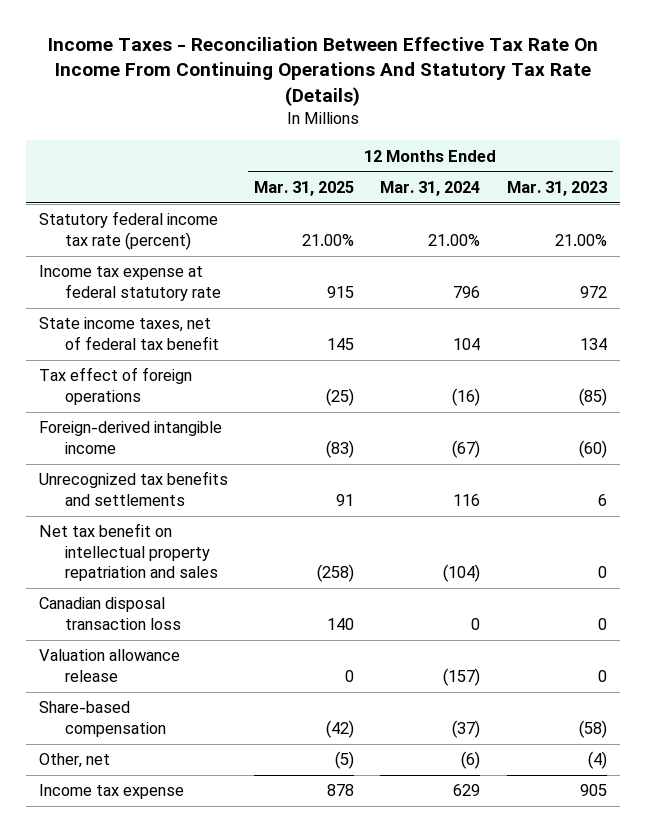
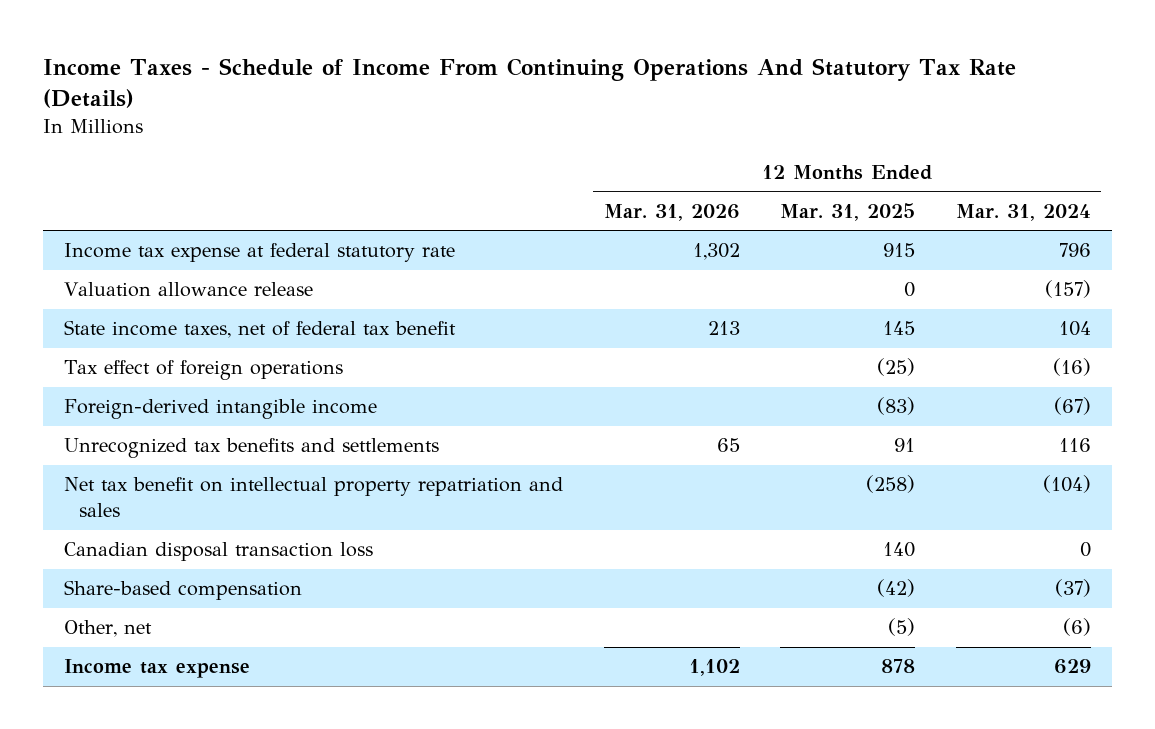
[47,37,598,106] Income Taxes - Reconciliation Between Effective Tax Rate On Income From Continuing Operations And Statutory Tax Rate (Details) -> [43,57,1017,108] Income Taxes - Schedule of Income From Continuing Operations And Statutory Tax Rate (Details)
[506,180,607,196] Mar. 31, 2023 -> none
none -> [603,204,740,222] Mar. 31, 2026
[38,211,218,250] Statutory federal income tax rate (percent) -> none
[38,649,180,682] Valuation allowance release -> [63,282,313,298] Valuation allowance release

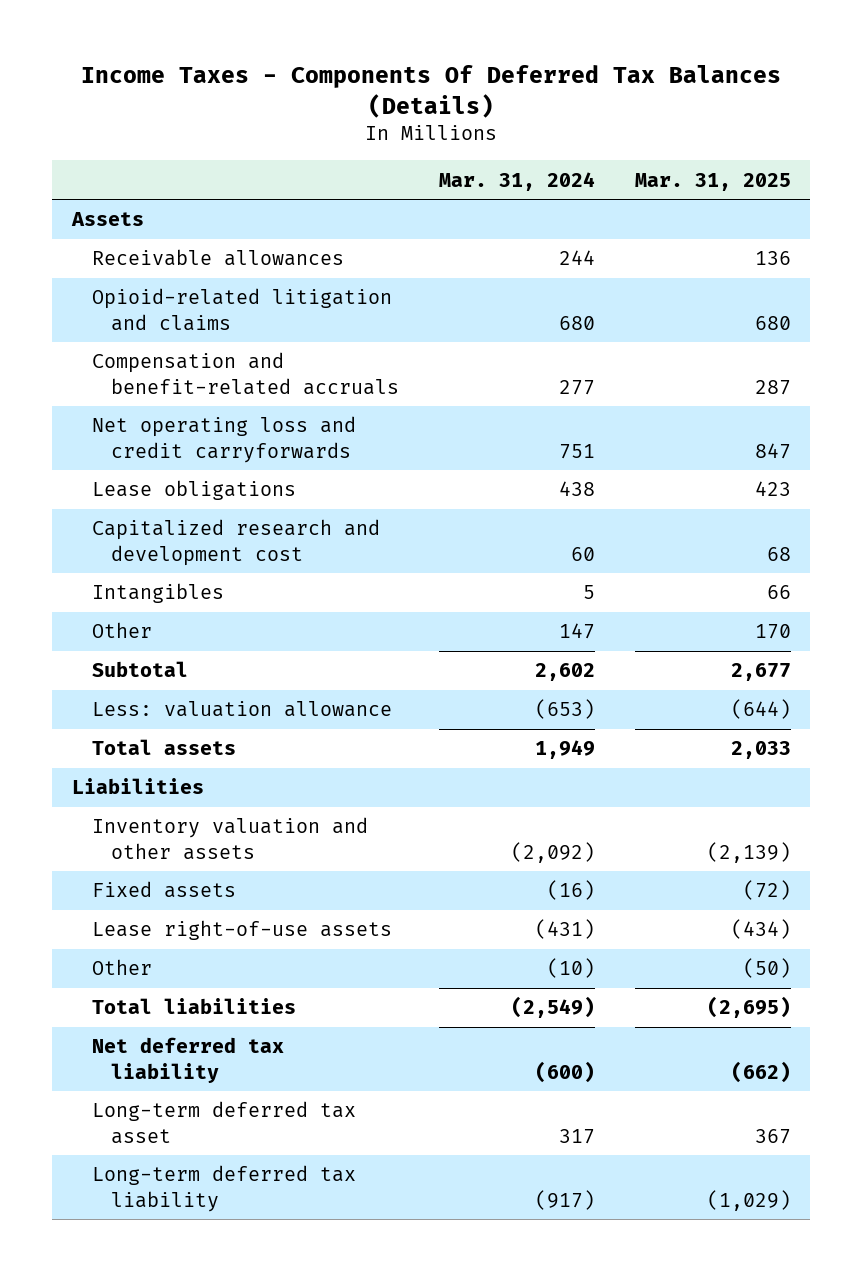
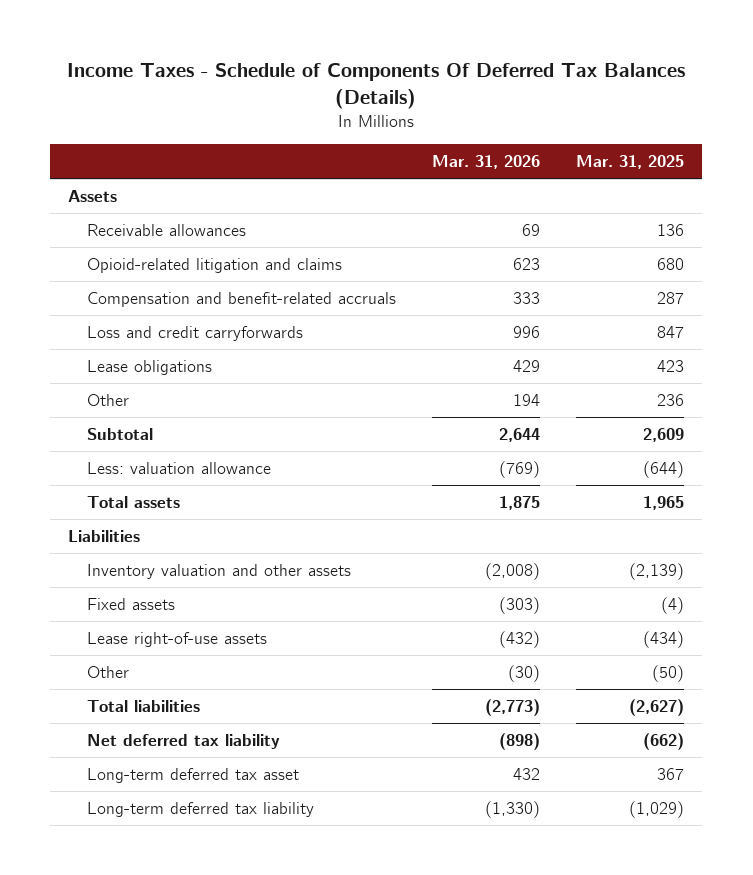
[81,65,782,118] Income Taxes - Components Of Deferred Tax Balances (Details) -> [67,63,686,109] Income Taxes - Schedule of Components Of Deferred Tax Balances (Details)
[438,171,595,191] Mar. 31, 2024 -> none
none -> [432,155,541,170] Mar. 31, 2026
[91,416,356,463] Net operating loss and credit carryforwards -> [87,325,304,341] Loss and credit carryforwards
[91,519,380,566] Capitalized research and development cost -> none
[91,583,224,604] Intangibles -> none
[754,624,791,640] 170 -> [657,393,685,406] 236
[730,663,791,682] 2,677 -> [643,427,685,442] 2,609
[730,741,791,760] 2,033 -> [643,495,685,510] 1,965
[742,880,791,901] (72) -> [661,596,685,614] (4)
[706,996,791,1019] (2,695) -> [629,698,685,716] (2,627)

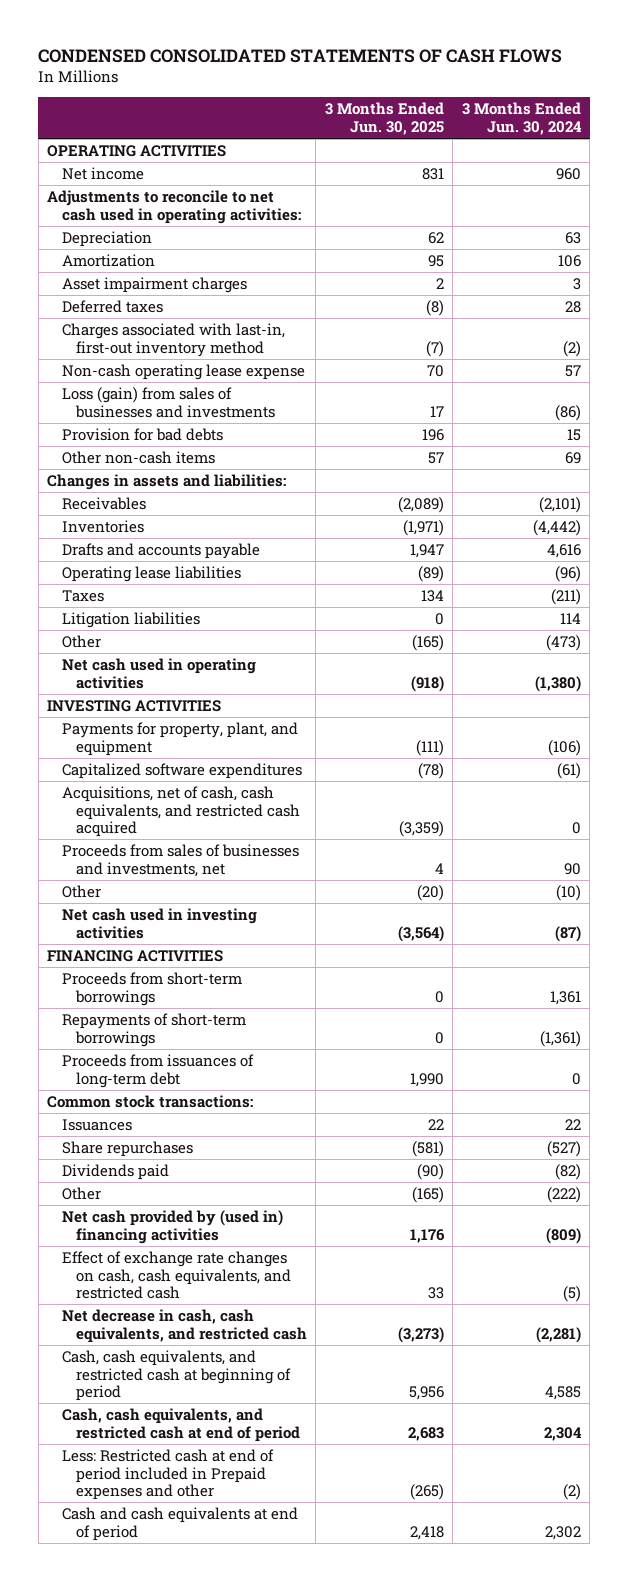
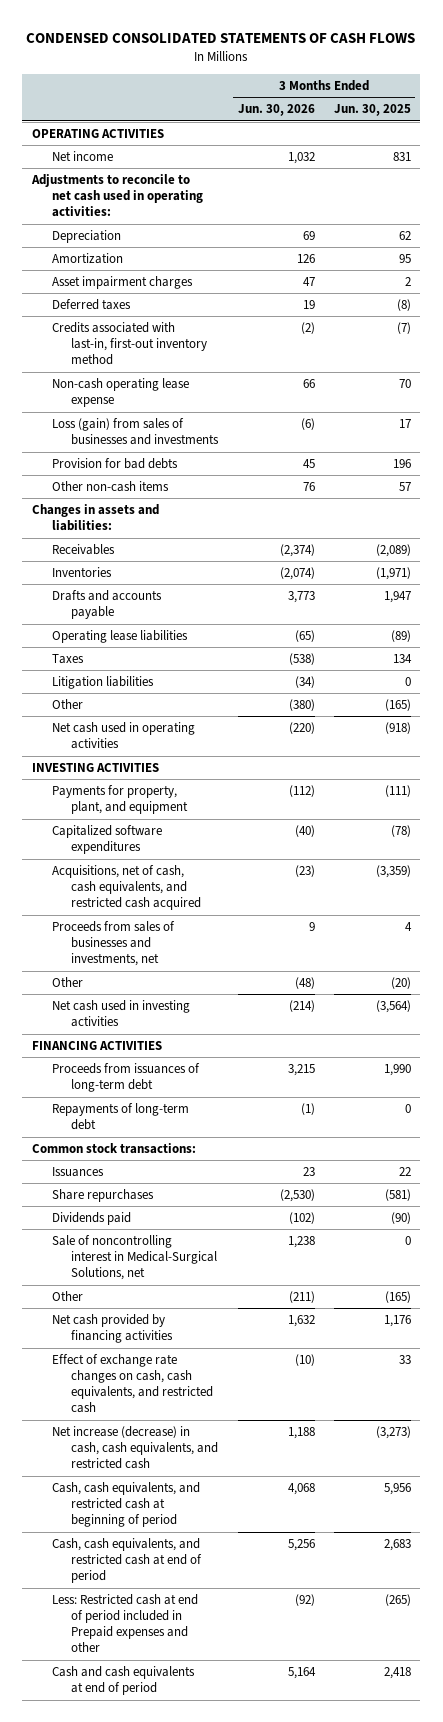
[461,102,582,135] 3 Months Ended Jun. 30, 2024 -> none
none -> [237,104,315,117] Jun. 30, 2026
[61,323,285,357] Charges associated with last-in, first-out inventory method -> [51,322,208,366] Credits associated with last-in, first-out inventory method
[61,972,242,1006] Proceeds from short-term borrowings -> none
[61,1013,246,1047] Repayments of short-term borrowings -> none
none -> [51,1103,189,1131] Repayments of long-term debt
none -> [51,1235,218,1281] Sale of noncontrolling interest in Medical-Surgical Solutions, net
[61,1210,283,1244] Net cash provided by (used in) financing activities -> [51,1314,174,1344] Net cash provided by financing activities
[61,1309,307,1343] Net decrease in cash, cash equivalents, and restricted cash -> [51,1426,219,1470] Net increase (decrease) in cash, cash equivalents, and restricted cash

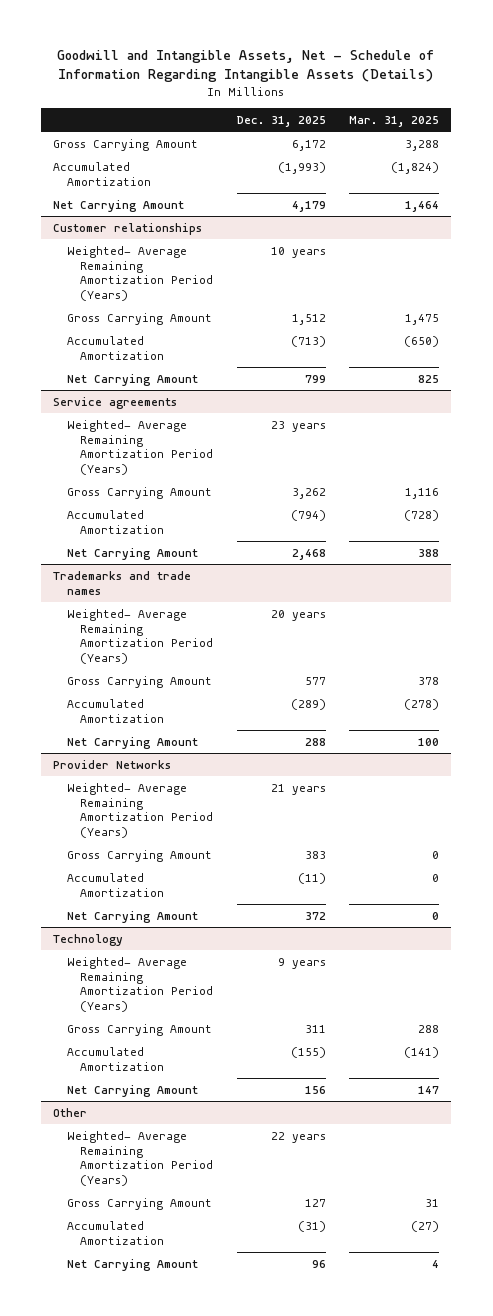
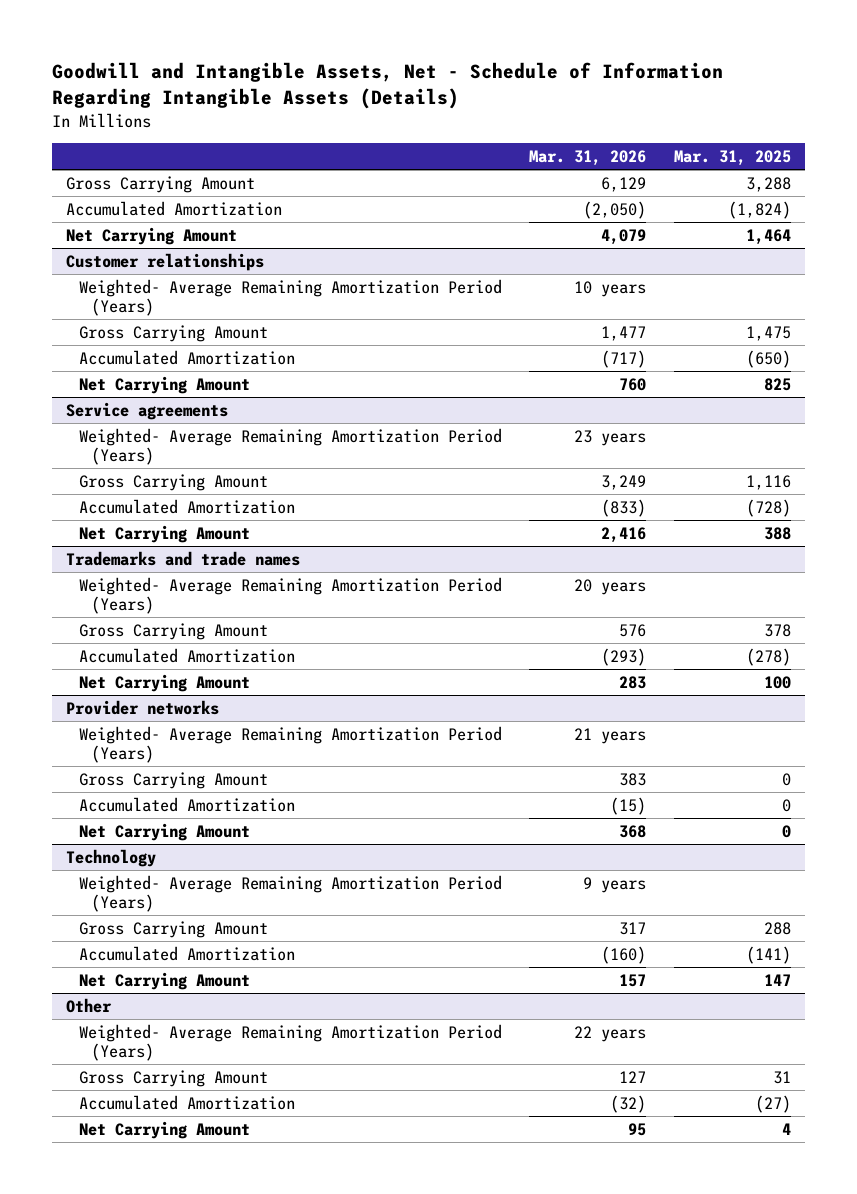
[236,115,326,127] Dec. 31, 2025 -> none
none -> [529,150,647,167] Mar. 31, 2026
[53,759,172,769] Provider Networks -> [66,699,220,715] Provider networks

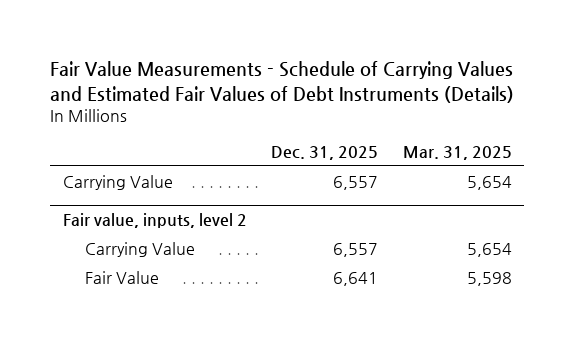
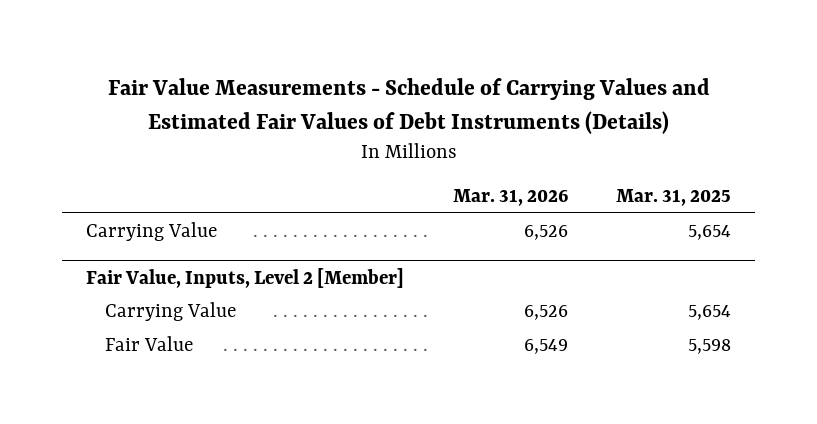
[271,145,379,160] Dec. 31, 2025 -> none
none -> [452,189,568,207] Mar. 31, 2026
[62,213,247,229] Fair value, inputs, level 2 -> [86,267,405,288] Fair Value, Inputs, Level 2 [Member]

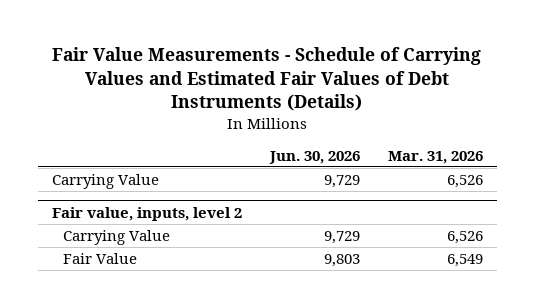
[615,189,731,207] Mar. 31, 2025 -> none
none -> [268,150,360,164] Jun. 30, 2026
[86,267,405,288] Fair Value, Inputs, Level 2 [Member] -> [51,206,242,221] Fair value, inputs, level 2

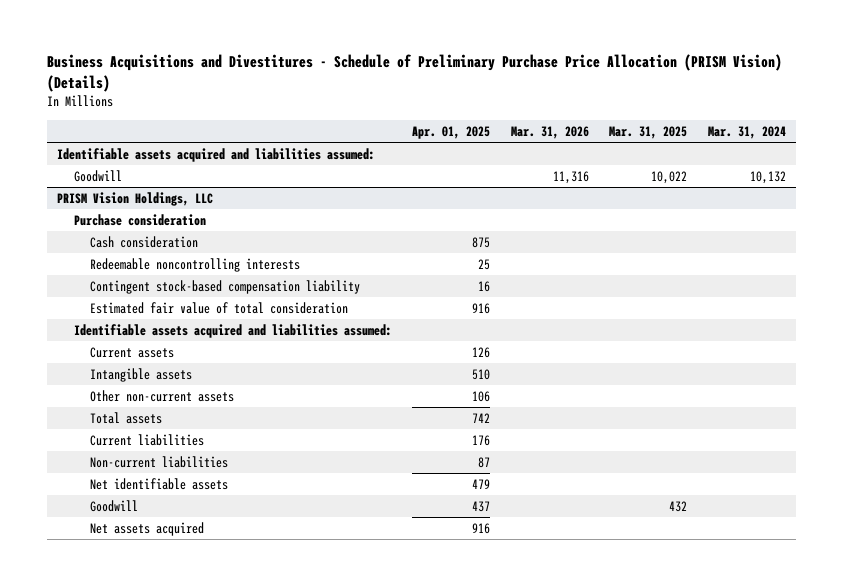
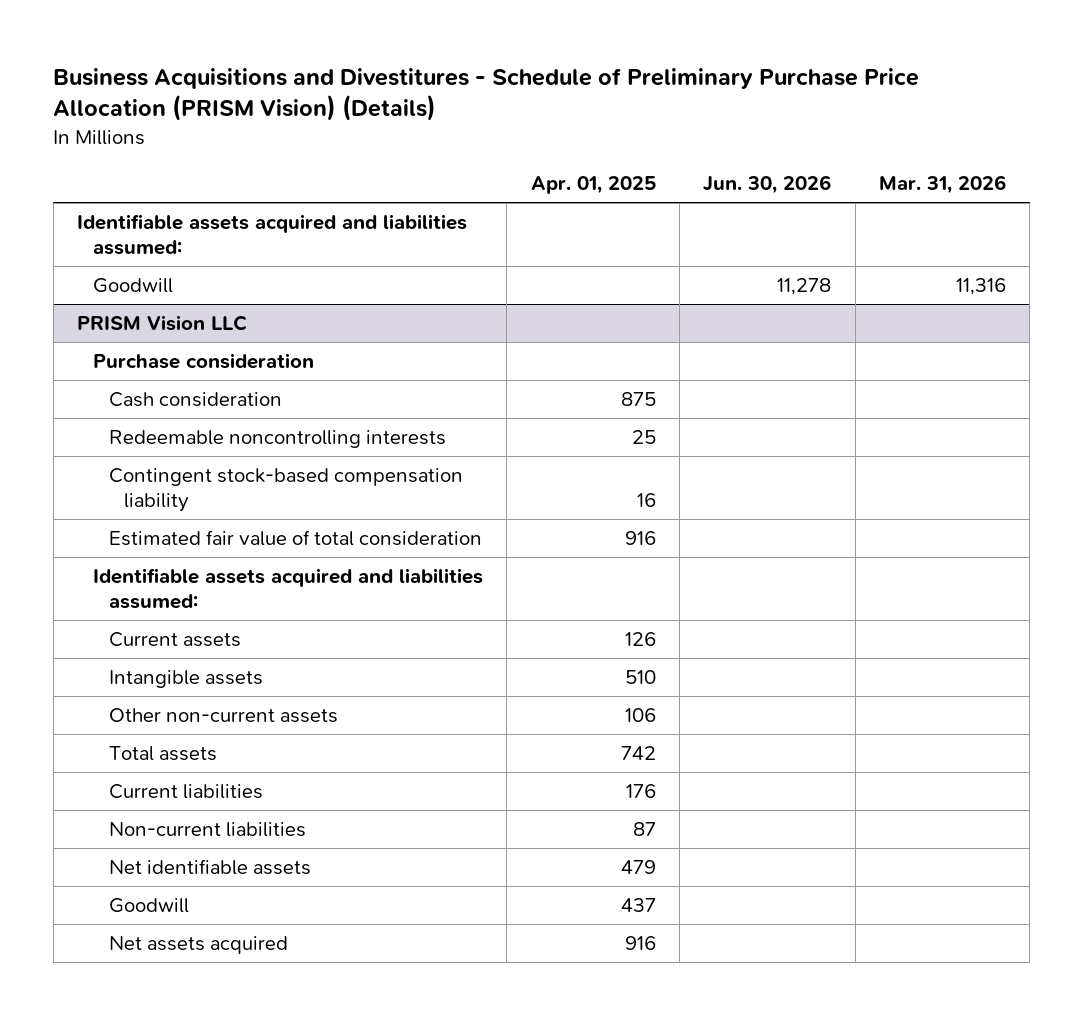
[609,125,688,139] Mar. 31, 2025 -> none
[707,125,786,139] Mar. 31, 2024 -> none
none -> [703,174,832,194] Jun. 30, 2026
[56,191,213,206] PRISM Vision Holdings, LLC -> [77,314,248,331] PRISM Vision LLC

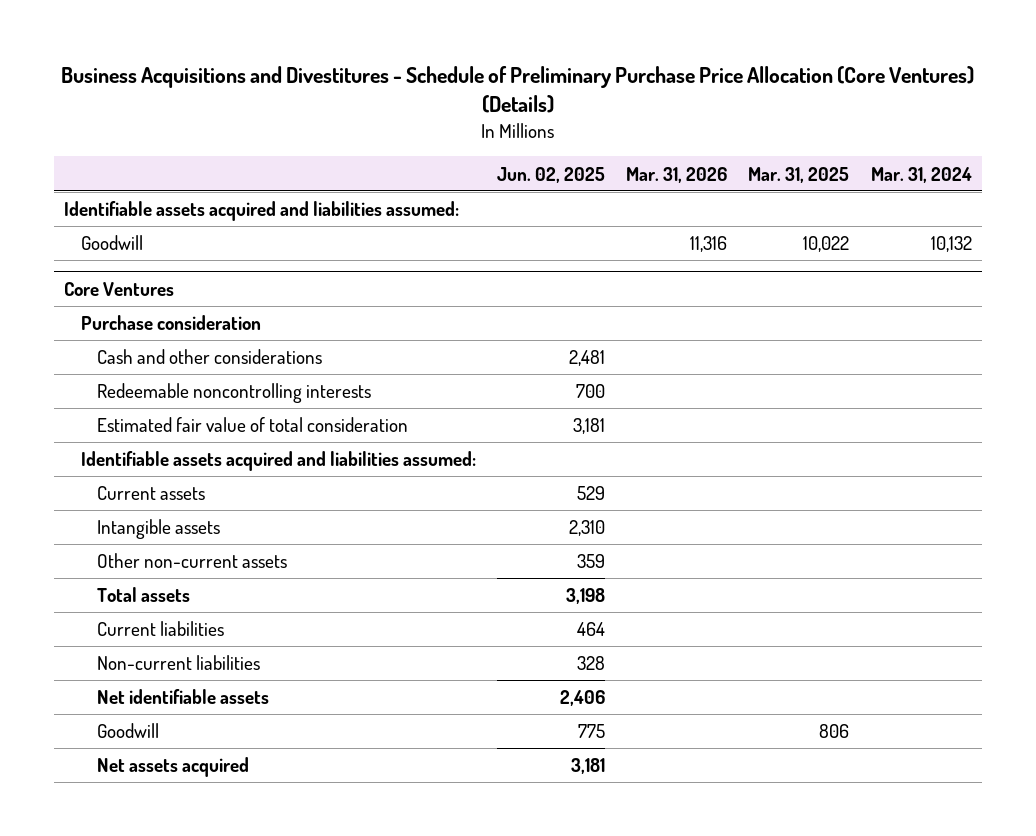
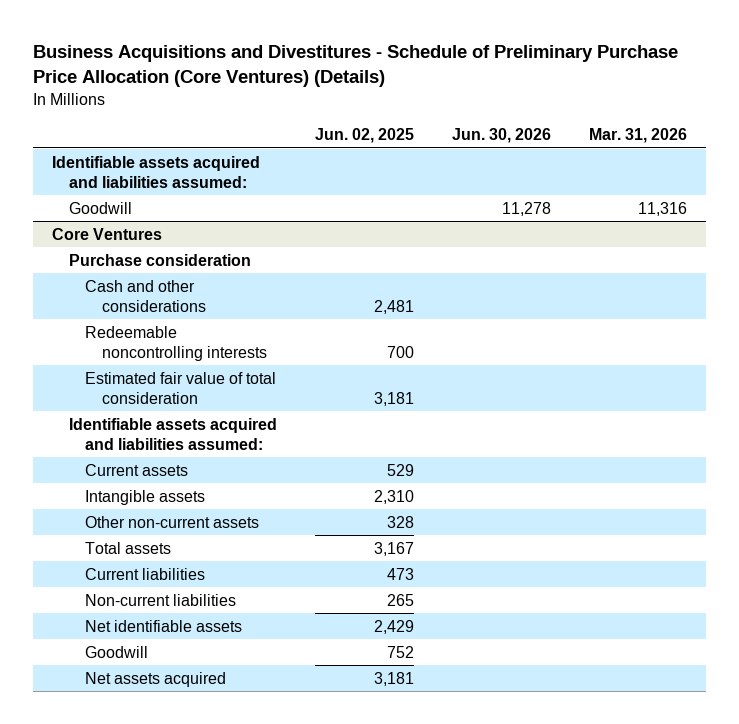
[748,166,850,183] Mar. 31, 2025 -> none
[870,166,972,183] Mar. 31, 2024 -> none
none -> [451,128,551,144] Jun. 30, 2026
[576,554,605,569] 359 -> [386,515,414,528] 328
[565,588,605,605] 3,198 -> [373,541,414,556] 3,167
[576,622,605,637] 464 -> [386,567,414,580] 473
[576,656,605,671] 328 -> [386,593,414,606] 265
[559,690,605,707] 2,406 -> [373,619,414,634] 2,429
[577,724,605,739] 775 -> [386,645,414,658] 752

